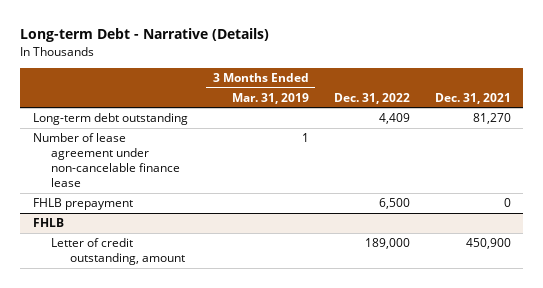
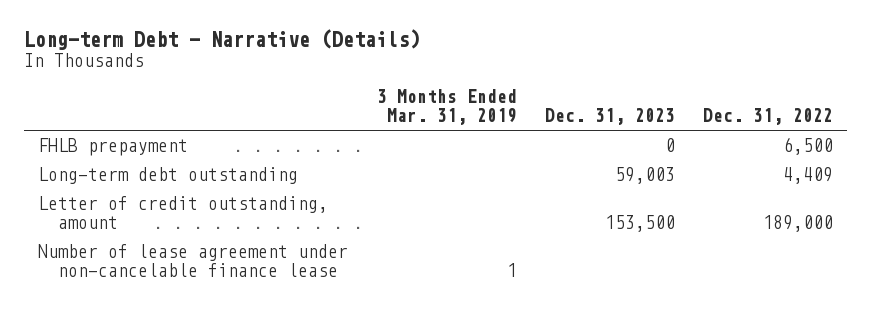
[434,92,511,104] Dec. 31, 2021 -> none
none -> [544,108,675,126] Dec. 31, 2023
[32,218,64,228] FHLB -> none
[32,113,188,126] Long-term debt outstanding -> [38,167,299,185] Long-term debt outstanding
[32,133,181,188] Number of lease agreement under non-cancelable finance lease -> [38,244,349,278] Number of lease agreement under non-cancelable finance lease

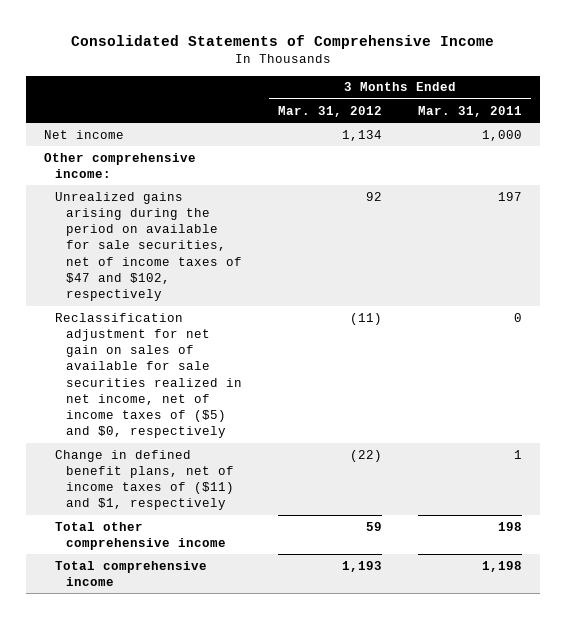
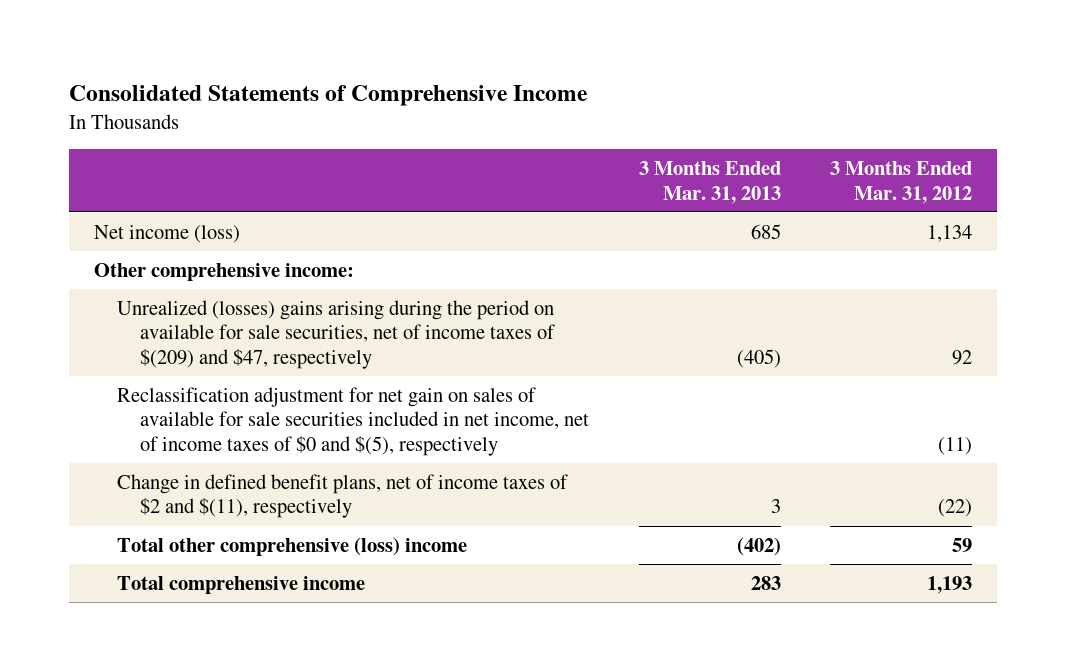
[417,105,522,117] Mar. 31, 2011 -> none
none -> [638,160,781,204] 3 Months Ended Mar. 31, 2013
[44,129,125,139] Net income -> [93,224,240,243] Net income (loss)
[54,191,242,302] Unrealized gains arising during the period on available for sale securities, net of income taxes of $47 and $102, respectively -> [116,299,556,370] Unrealized (losses) gains arising during the period on available for sale securities, net of income taxes of $(209) and $47, respectively
[54,312,242,439] Reclassification adjustment for net gain on sales of available for sale securities realized in net income, net of income taxes of ($5) and $0, respectively -> [116,386,590,457] Reclassification adjustment for net gain on sales of available for sale securities included in net income, net of income taxes of $0 and $(5), respectively
[54,449,234,511] Change in defined benefit plans, net of income taxes of ($11) and $1, respectively -> [116,473,568,519] Change in defined benefit plans, net of income taxes of $2 and $(11), respectively
[54,521,226,551] Total other comprehensive income -> [116,536,467,556] Total other comprehensive (loss) income

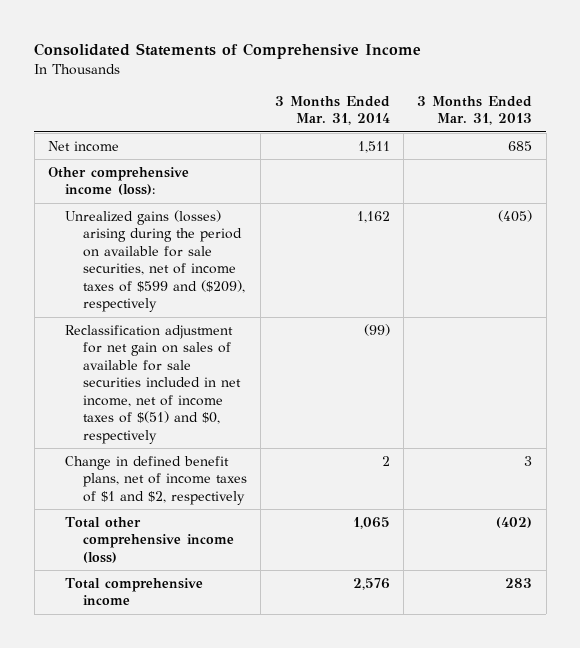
[830,160,973,204] 3 Months Ended Mar. 31, 2012 -> none
none -> [274,95,390,126] 3 Months Ended Mar. 31, 2014
[93,224,240,243] Net income (loss) -> [47,140,119,152] Net income
[93,262,354,281] Other comprehensive income: -> [47,166,189,196] Other comprehensive income (loss):
[116,299,556,370] Unrealized (losses) gains arising during the period on available for sale securities, net of income taxes of $(209) and $47, respectively -> [65,209,245,313] Unrealized gains (losses) arising during the period on available for sale securities, net of income taxes of $599 and ($209), respectively
[116,386,590,457] Reclassification adjustment for net gain on sales of available for sale securities included in net income, net of income taxes of $0 and $(5), respectively -> [65,324,241,444] Reclassification adjustment for net gain on sales of available for sale securities included in net income, net of income taxes of $(51) and $0, respectively
[116,473,568,519] Change in defined benefit plans, net of income taxes of $2 and $(11), respectively -> [65,455,247,505] Change in defined benefit plans, net of income taxes of $1 and $2, respectively
[116,536,467,556] Total other comprehensive (loss) income -> [65,516,234,563] Total other comprehensive income (loss)

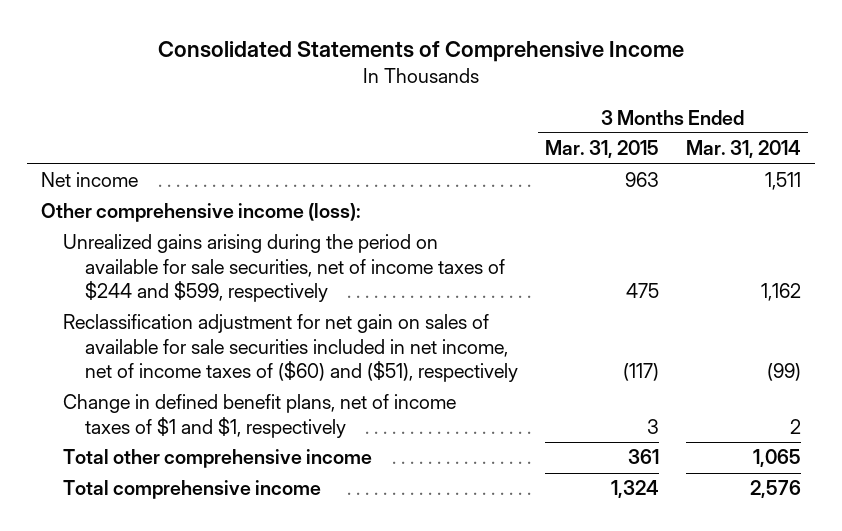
[417,95,533,126] 3 Months Ended Mar. 31, 2013 -> none
none -> [544,140,659,159] Mar. 31, 2015
[65,209,245,313] Unrealized gains (losses) arising during the period on available for sale securities, net of income taxes of $599 and ($209), respectively -> [62,234,505,303] Unrealized gains arising during the period on available for sale securities, net of income taxes of $244 and $599, respectively
[65,324,241,444] Reclassification adjustment for net gain on sales of available for sale securities included in net income, net of income taxes of $(51) and $0, respectively -> [62,314,518,383] Reclassification adjustment for net gain on sales of available for sale securities included in net income, net of income taxes of ($60) and ($51), respectively
[65,455,247,505] Change in defined benefit plans, net of income taxes of $1 and $2, respectively -> [62,394,456,438] Change in defined benefit plans, net of income taxes of $1 and $1, respectively
[65,516,234,563] Total other comprehensive income (loss) -> [62,449,372,469] Total other comprehensive income

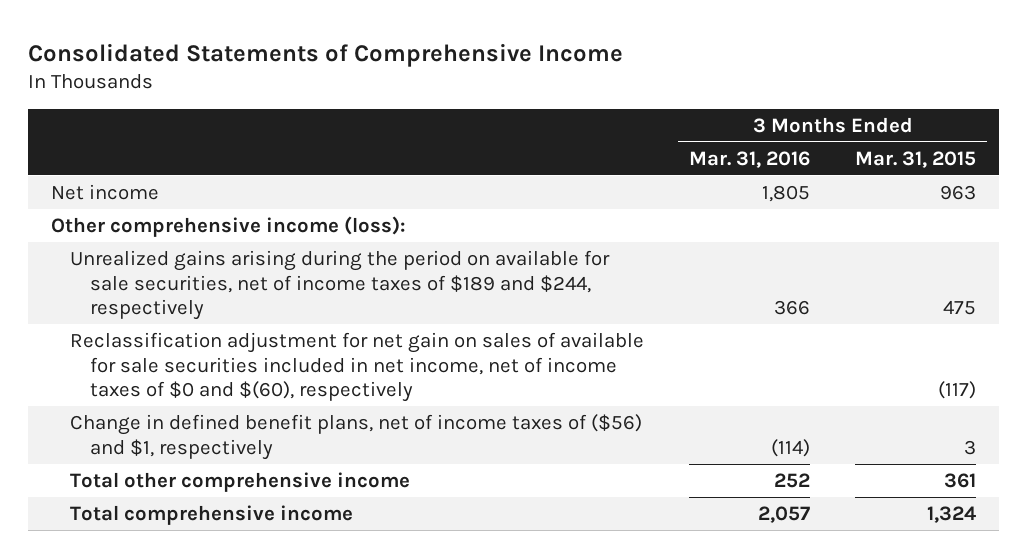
[686,140,802,159] Mar. 31, 2014 -> none
none -> [689,150,811,168] Mar. 31, 2016
[62,234,505,303] Unrealized gains arising during the period on available for sale securities, net of income taxes of $244 and $599, respectively -> [70,249,611,321] Unrealized gains arising during the period on available for sale securities, net of income taxes of $189 and $244, respectively
[62,314,518,383] Reclassification adjustment for net gain on sales of available for sale securities included in net income, net of income taxes of ($60) and ($51), respectively -> [70,331,645,403] Reclassification adjustment for net gain on sales of available for sale securities included in net income, net of income taxes of $0 and $(60), respectively
[62,394,456,438] Change in defined benefit plans, net of income taxes of $1 and $1, respectively -> [70,413,643,460] Change in defined benefit plans, net of income taxes of ($56) and $1, respectively

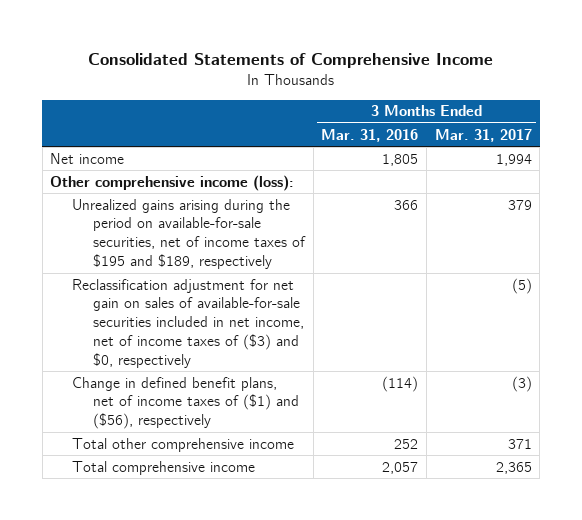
[855,150,977,168] Mar. 31, 2015 -> none
none -> [434,128,532,142] Mar. 31, 2017
[70,249,611,321] Unrealized gains arising during the period on available for sale securities, net of income taxes of $189 and $244, respectively -> [71,198,307,270] Unrealized gains arising during the period on available-for-sale securities, net of income taxes of $195 and $189, respectively
[70,331,645,403] Reclassification adjustment for net gain on sales of available for sale securities included in net income, net of income taxes of $0 and $(60), respectively -> [71,278,305,368] Reclassification adjustment for net gain on sales of available-for-sale securities included in net income, net of income taxes of ($3) and $0, respectively
[70,413,643,460] Change in defined benefit plans, net of income taxes of ($56) and $1, respectively -> [71,376,300,430] Change in defined benefit plans, net of income taxes of ($1) and ($56), respectively

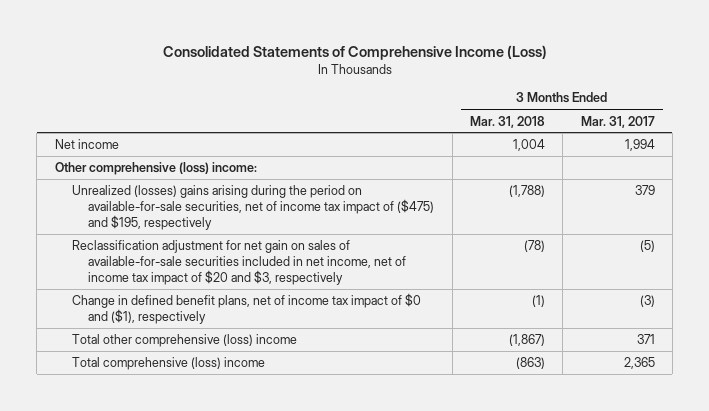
[87,52,493,68] Consolidated Statements of Comprehensive Income -> [162,44,547,60] Consolidated Statements of Comprehensive Income (Loss)
[321,128,419,142] Mar. 31, 2016 -> none
none -> [470,115,546,128] Mar. 31, 2018
[50,174,295,191] Other comprehensive income (loss): -> [54,162,257,176] Other comprehensive (loss) income:
[71,198,307,270] Unrealized gains arising during the period on available-for-sale securities, net of income taxes of $195 and $189, respectively -> [71,185,435,231] Unrealized (losses) gains arising during the period on available-for-sale securities, net of income tax impact of ($475) and $195, respectively
[71,278,305,368] Reclassification adjustment for net gain on sales of available-for-sale securities included in net income, net of income taxes of ($3) and $0, respectively -> [71,240,407,286] Reclassification adjustment for net gain on sales of available-for-sale securities included in net income, net of income tax impact of $20 and $3, respectively
[71,376,300,430] Change in defined benefit plans, net of income taxes of ($1) and ($56), respectively -> [71,293,421,325] Change in defined benefit plans, net of income tax impact of $0 and ($1), respectively
[71,437,294,452] Total other comprehensive income -> [71,334,297,348] Total other comprehensive (loss) income
[71,460,255,475] Total comprehensive income -> [71,357,265,371] Total comprehensive (loss) income

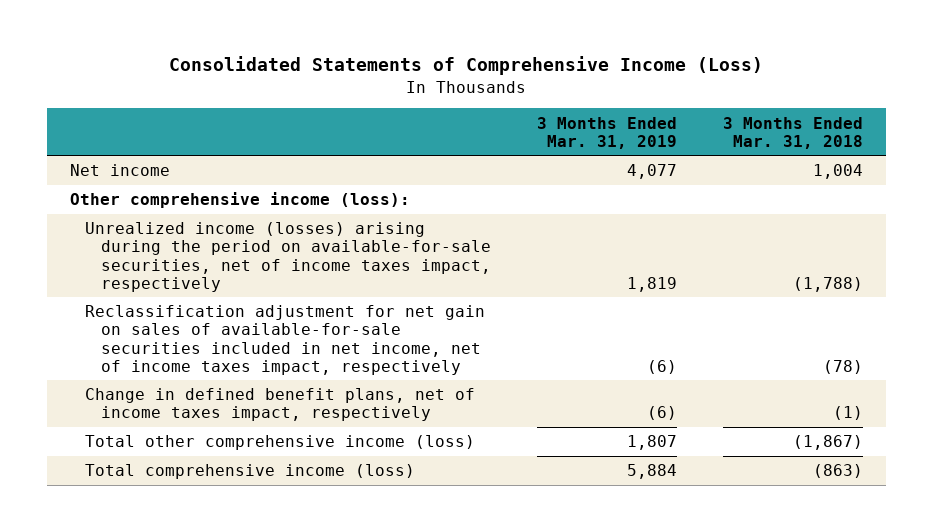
[580,115,655,128] Mar. 31, 2017 -> none
none -> [536,116,677,149] 3 Months Ended Mar. 31, 2019
[54,162,257,176] Other comprehensive (loss) income: -> [69,192,410,209] Other comprehensive income (loss):
[71,185,435,231] Unrealized (losses) gains arising during the period on available-for-sale securities, net of income tax impact of ($475) and $195, respectively -> [85,222,491,292] Unrealized income (losses) arising during the period on available-for-sale securities, net of income taxes impact, respectively
[71,240,407,286] Reclassification adjustment for net gain on sales of available-for-sale securities included in net income, net of income tax impact of $20 and $3, respectively -> [85,305,486,375] Reclassification adjustment for net gain on sales of available-for-sale securities included in net income, net of income taxes impact, respectively
[71,293,421,325] Change in defined benefit plans, net of income tax impact of $0 and ($1), respectively -> [85,388,476,422] Change in defined benefit plans, net of income taxes impact, respectively
[71,334,297,348] Total other comprehensive (loss) income -> [85,435,476,451] Total other comprehensive income (loss)
[71,357,265,371] Total comprehensive (loss) income -> [85,464,416,480] Total comprehensive income (loss)

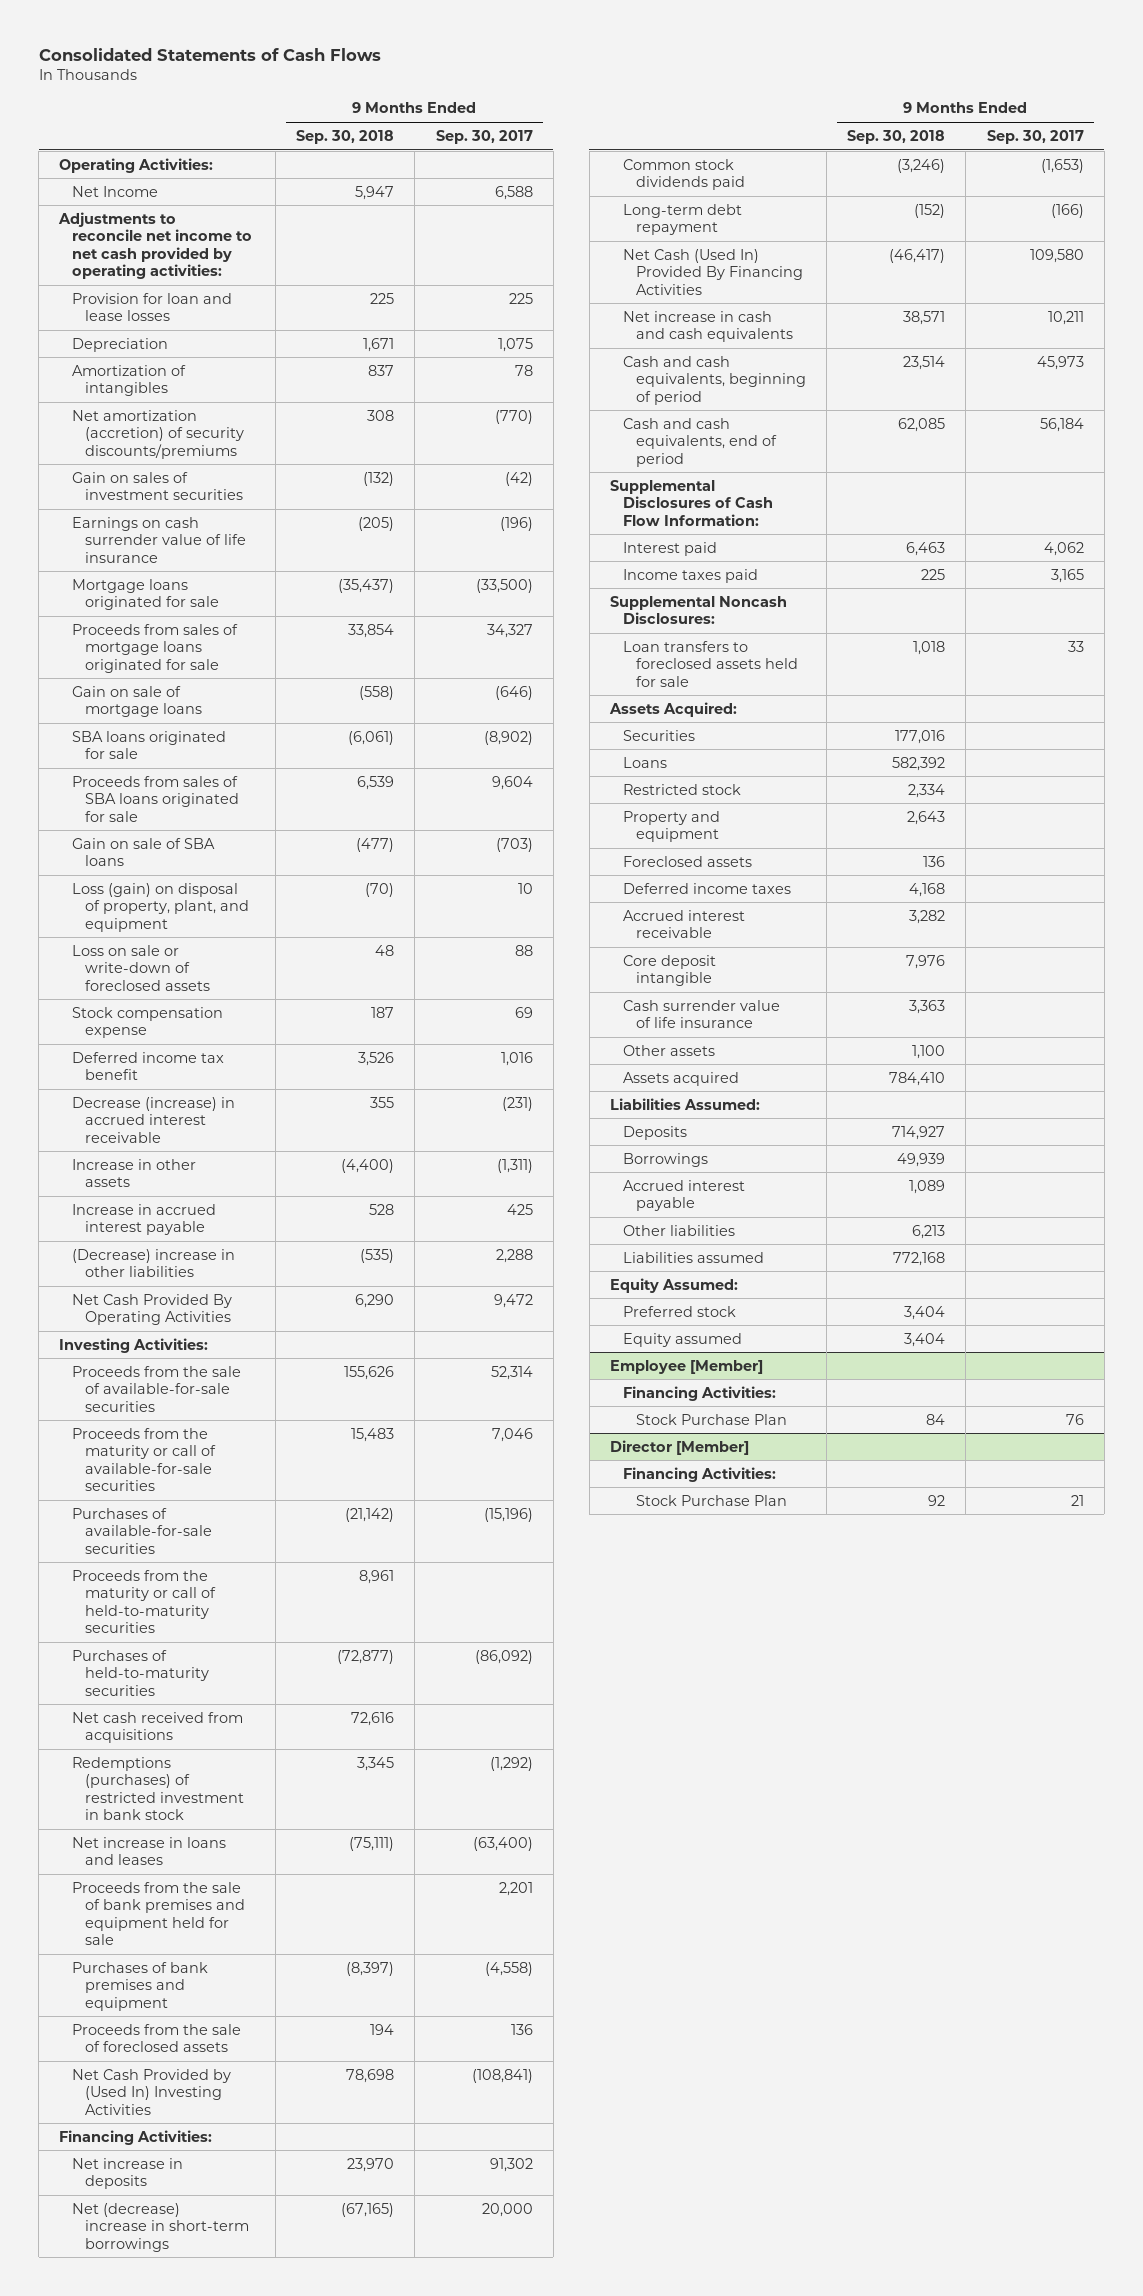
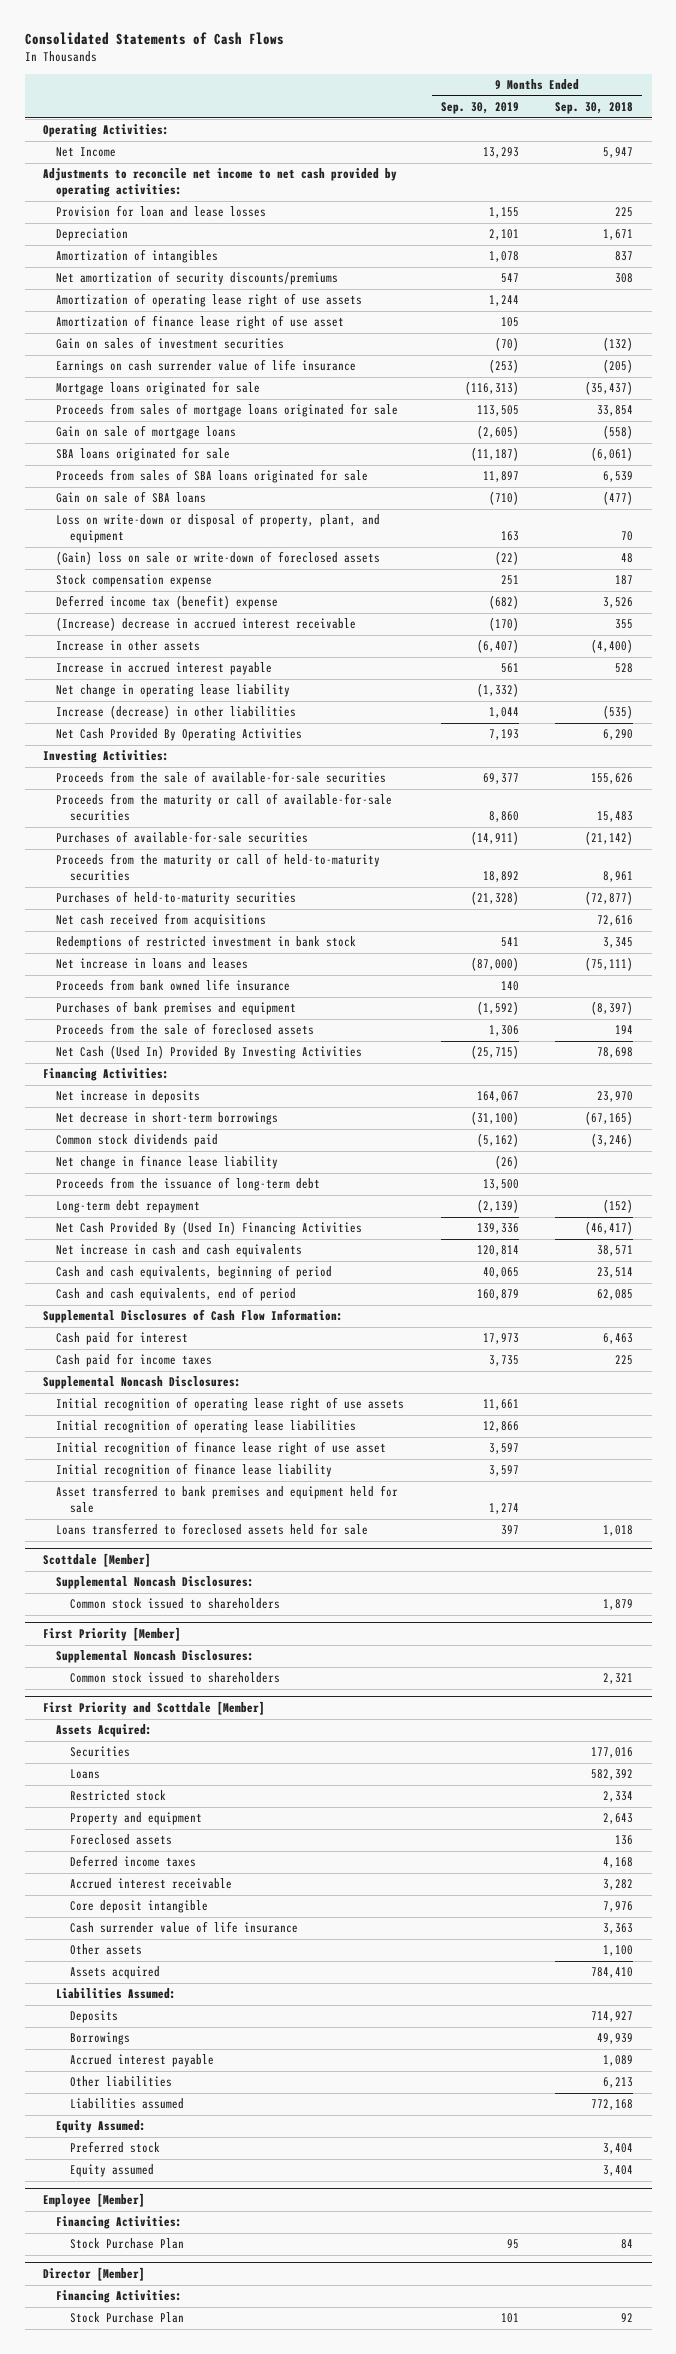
[435,129,533,144] Sep. 30, 2017 -> none
none -> [440,102,519,115] Sep. 30, 2019
[72,409,244,459] Net amortization (accretion) of security discounts/premiums -> [56,271,339,286] Net amortization of security discounts/premiums
none -> [56,293,363,308] Amortization of operating lease right of use assets
none -> [56,315,345,330] Amortization of finance lease right of use asset
[72,882,249,932] Loss (gain) on disposal of property, plant, and equipment -> [56,513,381,544] Loss on write-down or disposal of property, plant, and equipment
[365,882,395,897] (70) -> [621,531,634,542] 70
[72,944,210,991] Loss on sale or write-down of foreclosed assets -> [56,551,381,566] (Gain) loss on sale or write-down of foreclosed assets
[72,1051,225,1081] Deferred income tax benefit -> [56,595,279,610] Deferred income tax (benefit) expense
[72,1096,236,1143] Decrease (increase) in accrued interest receivable -> [56,617,357,632] (Increase) decrease in accrued interest receivable
none -> [56,684,291,698] Net change in operating lease liability
[72,1248,236,1278] (Decrease) increase in other liabilities -> [56,705,297,720] Increase (decrease) in other liabilities
[72,1756,244,1821] Redemptions (purchases) of restricted investment in bank stock -> [56,935,357,950] Redemptions of restricted investment in bank stock
[72,1881,245,1946] Proceeds from the sale of bank premises and equipment held for sale -> none
none -> [56,979,291,992] Proceeds from bank owned life insurance
[72,2068,232,2115] Net Cash Provided by (Used In) Investing Activities -> [56,1045,363,1060] Net Cash (Used In) Provided By Investing Activities
[72,2202,249,2252] Net (decrease) increase in short-term borrowings -> [56,1112,279,1126] Net decrease in short-term borrowings
none -> [56,1155,279,1170] Net change in finance lease liability
none -> [56,1177,321,1192] Proceeds from the issuance of long-term debt
[622,248,803,295] Net Cash (Used In) Provided By Financing Activities -> [56,1221,363,1236] Net Cash Provided By (Used In) Financing Activities
[622,541,717,556] Interest paid -> [56,1331,189,1346] Cash paid for interest
[622,568,758,583] Income taxes paid -> [56,1353,213,1368] Cash paid for income taxes
none -> [56,1397,405,1412] Initial recognition of operating lease right of use assets
none -> [56,1419,357,1434] Initial recognition of operating lease liabilities
none -> [56,1441,387,1456] Initial recognition of finance lease right of use asset
none -> [56,1463,333,1478] Initial recognition of finance lease liability
none -> [56,1485,399,1514] Asset transferred to bank premises and equipment held for sale
[622,640,798,687] Loan transfers to foreclosed assets held for sale -> [56,1523,369,1536] Loans transferred to foreclosed assets held for sale
none -> [42,1553,151,1568] Scottdale [Member]
none -> [56,1576,255,1590] Supplemental Noncash Disclosures:
none -> [69,1598,280,1610] Common stock issued to shareholders
none -> [42,1627,181,1642] First Priority [Member]
none -> [56,1650,255,1664] Supplemental Noncash Disclosures:
none -> [69,1672,280,1684] Common stock issued to shareholders
none -> [42,1701,265,1716] First Priority and Scottdale [Member]

